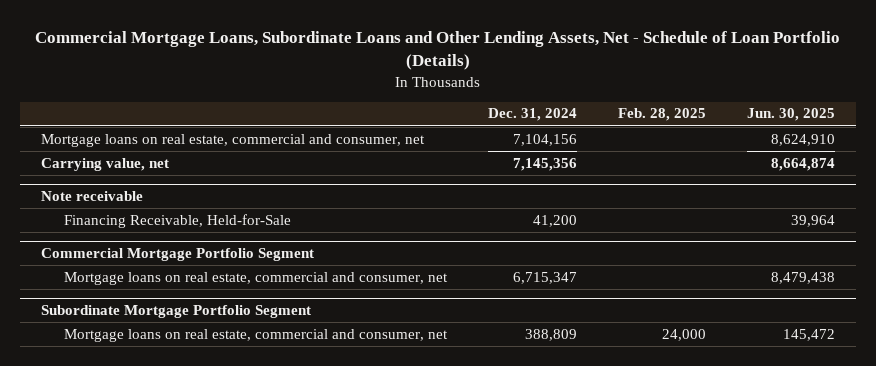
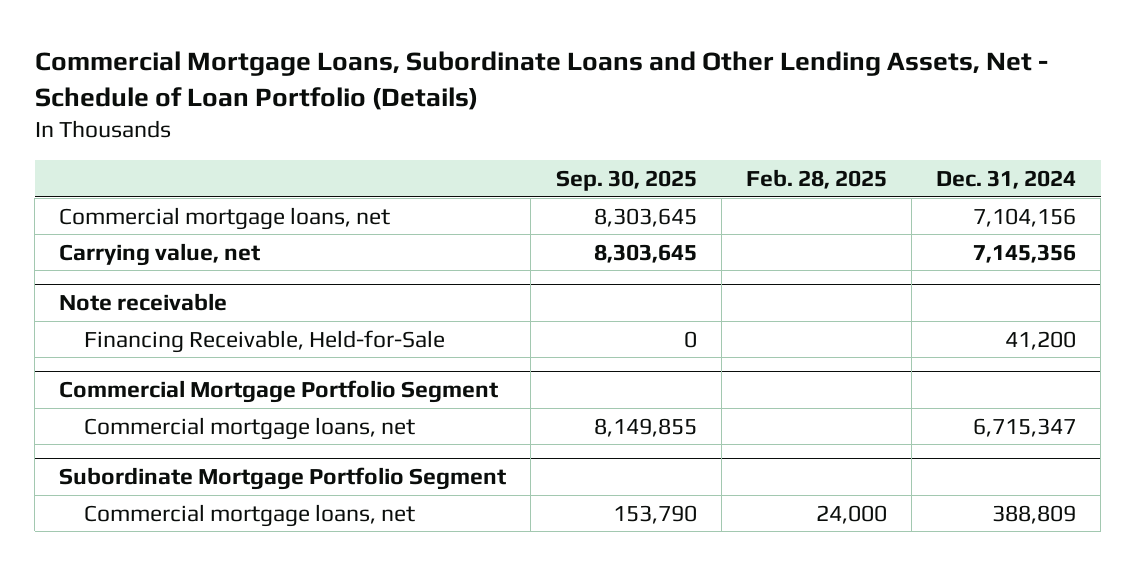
[747,108,836,122] Jun. 30, 2025 -> none
none -> [555,170,697,192] Sep. 30, 2025
[40,133,425,147] Mortgage loans on real estate, commercial and consumer, net -> [59,206,391,230] Commercial mortgage loans, net
[64,271,449,285] Mortgage loans on real estate, commercial and consumer, net -> [84,416,416,440] Commercial mortgage loans, net
[64,328,449,342] Mortgage loans on real estate, commercial and consumer, net -> [84,503,416,527] Commercial mortgage loans, net

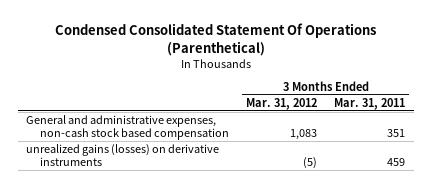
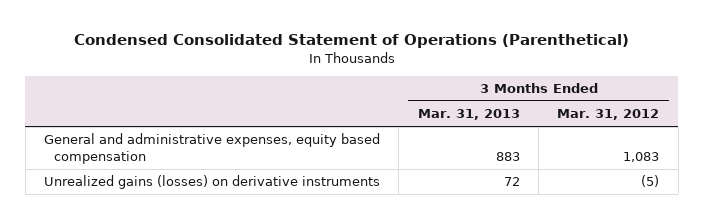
[54,23,376,56] Condensed Consolidated Statement Of Operations (Parenthetical) -> [73,34,629,49] Condensed Consolidated Statement of Operations (Parenthetical)
[334,98,406,111] Mar. 31, 2011 -> none
none -> [417,109,520,121] Mar. 31, 2013
[26,115,230,141] General and administrative expenses, non-cash stock based compensation -> [44,133,381,164] General and administrative expenses, equity based compensation
[26,144,220,167] unrealized gains (losses) on derivative instruments -> [44,175,381,190] Unrealized gains (losses) on derivative instruments

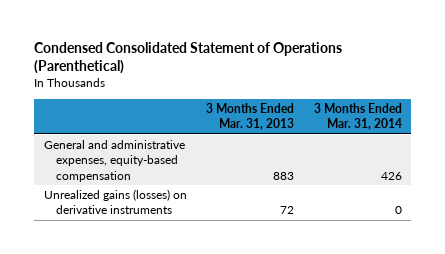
[557,109,660,121] Mar. 31, 2012 -> none
none -> [313,103,402,131] 3 Months Ended Mar. 31, 2014
[44,133,381,164] General and administrative expenses, equity based compensation -> [43,140,185,182] General and administrative expenses, equity-based compensation

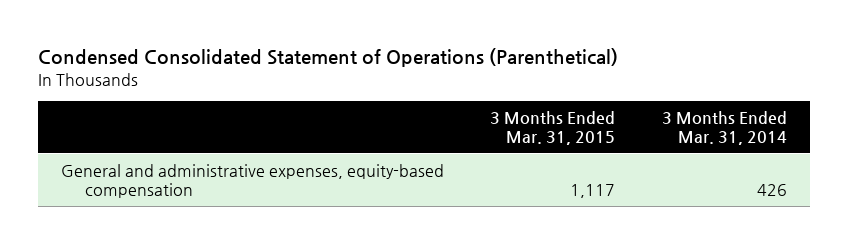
[206,103,295,131] 3 Months Ended Mar. 31, 2013 -> none
none -> [490,110,616,146] 3 Months Ended Mar. 31, 2015
[43,189,187,215] Unrealized gains (losses) on derivative instruments -> none

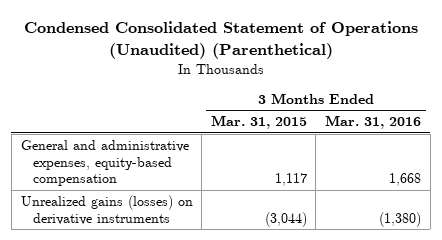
[38,48,619,68] Condensed Consolidated Statement of Operations (Parenthetical) -> [23,21,418,59] Condensed Consolidated Statement of Operations (Unaudited) (Parenthetical)
[661,110,787,146] 3 Months Ended Mar. 31, 2014 -> none
none -> [324,115,421,130] Mar. 31, 2016
none -> [20,195,193,225] Unrealized gains (losses) on derivative instruments

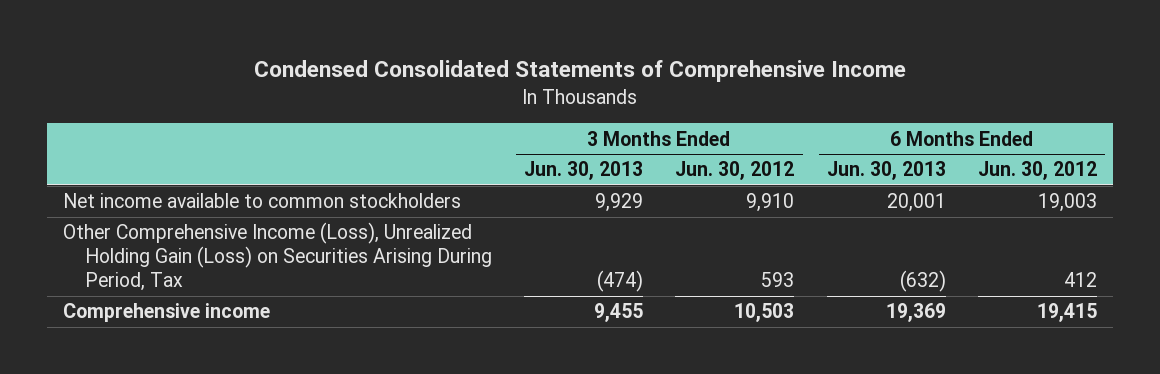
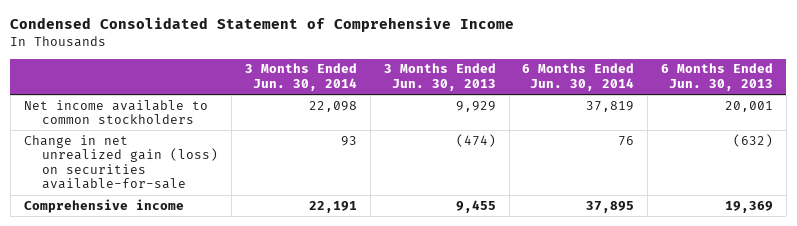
[254,60,907,83] Condensed Consolidated Statements of Comprehensive Income -> [10,17,515,33] Condensed Consolidated Statement of Comprehensive Income
[675,161,795,181] Jun. 30, 2012 -> none
[978,161,1098,181] Jun. 30, 2012 -> none
none -> [245,63,358,91] 3 Months Ended Jun. 30, 2014
none -> [522,63,635,91] 6 Months Ended Jun. 30, 2014
[63,222,492,292] Other Comprehensive Income (Loss), Unrealized Holding Gain (Loss) on Securities Arising During Period, Tax -> [23,134,219,190] Change in net unrealized gain (loss) on securities available-for-sale

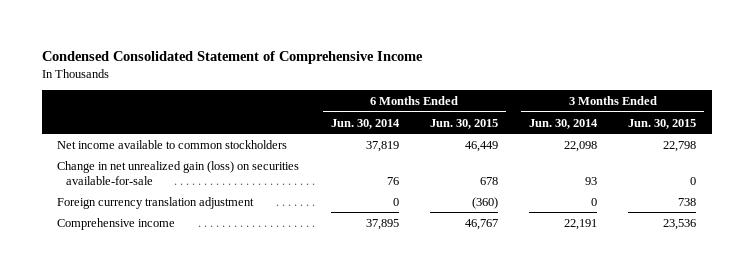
[383,63,496,91] 3 Months Ended Jun. 30, 2013 -> none
[661,63,774,91] 6 Months Ended Jun. 30, 2013 -> none
none -> [429,118,498,129] Jun. 30, 2015
none -> [628,118,697,129] Jun. 30, 2015
none -> [57,196,255,209] Foreign currency translation adjustment

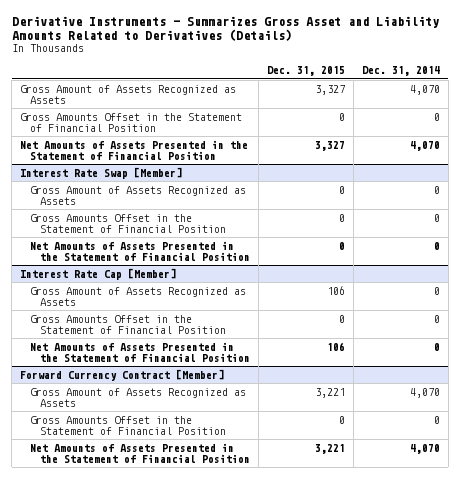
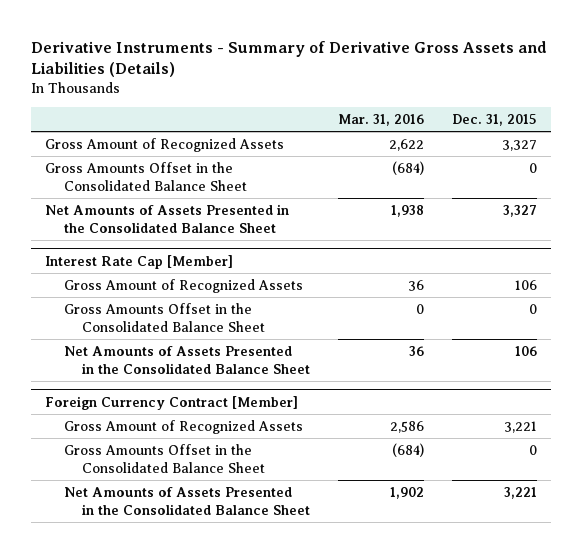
[11,15,439,42] Derivative Instruments - Summarizes Gross Asset and Liability Amounts Related to Derivatives (Details) -> [31,40,548,78] Derivative Instruments - Summary of Derivative Gross Assets and Liabilities (Details)
[361,66,440,77] Dec. 31, 2014 -> none
none -> [337,114,424,127] Mar. 31, 2016
[20,166,183,179] Interest Rate Swap [Member] -> none
[30,185,247,205] Gross Amount of Assets Recognized as Assets -> none
[30,213,227,233] Gross Amounts Offset in the Statement of Financial Position -> none
[30,240,251,261] Net Amounts of Assets Presented in the Statement of Financial Position -> none
[20,84,237,104] Gross Amount of Assets Recognized as Assets -> [45,137,285,152] Gross Amount of Recognized Assets
[20,112,243,132] Gross Amounts Offset in the Statement of Financial Position -> [45,161,247,191] Gross Amounts Offset in the Consolidated Balance Sheet
[20,139,249,160] Net Amounts of Assets Presented in the Statement of Financial Position -> [45,203,290,233] Net Amounts of Assets Presented in the Consolidated Balance Sheet
[30,286,247,306] Gross Amount of Assets Recognized as Assets -> [63,278,303,293] Gross Amount of Recognized Assets
[30,314,227,334] Gross Amounts Offset in the Statement of Financial Position -> [63,302,265,332] Gross Amounts Offset in the Consolidated Balance Sheet
[30,341,251,362] Net Amounts of Assets Presented in the Statement of Financial Position -> [63,345,310,374] Net Amounts of Assets Presented in the Consolidated Balance Sheet
[20,368,225,381] Forward Currency Contract [Member] -> [45,395,299,410] Foreign Currency Contract [Member]
[30,387,247,407] Gross Amount of Assets Recognized as Assets -> [63,419,303,434] Gross Amount of Recognized Assets
[30,415,227,435] Gross Amounts Offset in the Statement of Financial Position -> [63,443,265,473] Gross Amounts Offset in the Consolidated Balance Sheet
[30,442,251,463] Net Amounts of Assets Presented in the Statement of Financial Position -> [63,486,310,515] Net Amounts of Assets Presented in the Consolidated Balance Sheet

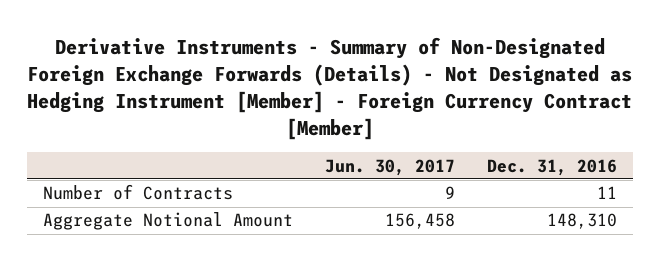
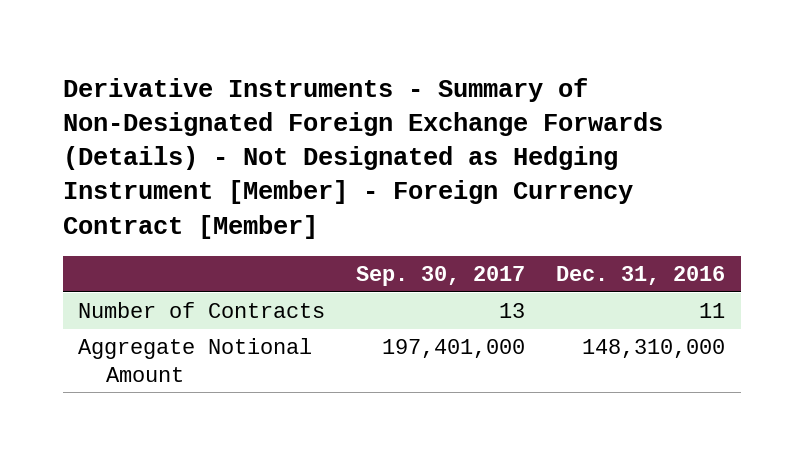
[325,158,456,176] Jun. 30, 2017 -> none
none -> [356,265,526,286] Sep. 30, 2017
[546,213,617,230] 148,310 -> [582,339,726,359] 148,310,000

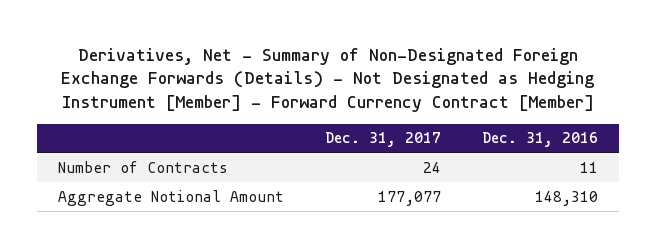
[62,77,663,239] Derivative Instruments - Summary of Non-Designated Foreign Exchange Forwards (Details) - Not Designated as Hedging Instrument [Member] - Foreign Currency Contract [Member] -> [60,47,594,113] Derivatives, Net - Summary of Non-Designated Foreign Exchange Forwards (Details) - Not Designated as Hedging Instrument [Member] - Forward Currency Contract [Member]
[356,265,526,286] Sep. 30, 2017 -> none
none -> [324,132,441,148] Dec. 31, 2017
[582,339,726,359] 148,310,000 -> [535,190,599,206] 148,310

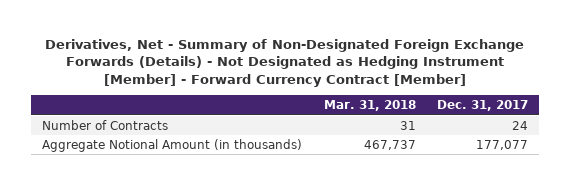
[482,132,599,148] Dec. 31, 2016 -> none
none -> [323,100,416,112] Mar. 31, 2018
[57,189,284,206] Aggregate Notional Amount -> [41,138,302,152] Aggregate Notional Amount (in thousands)

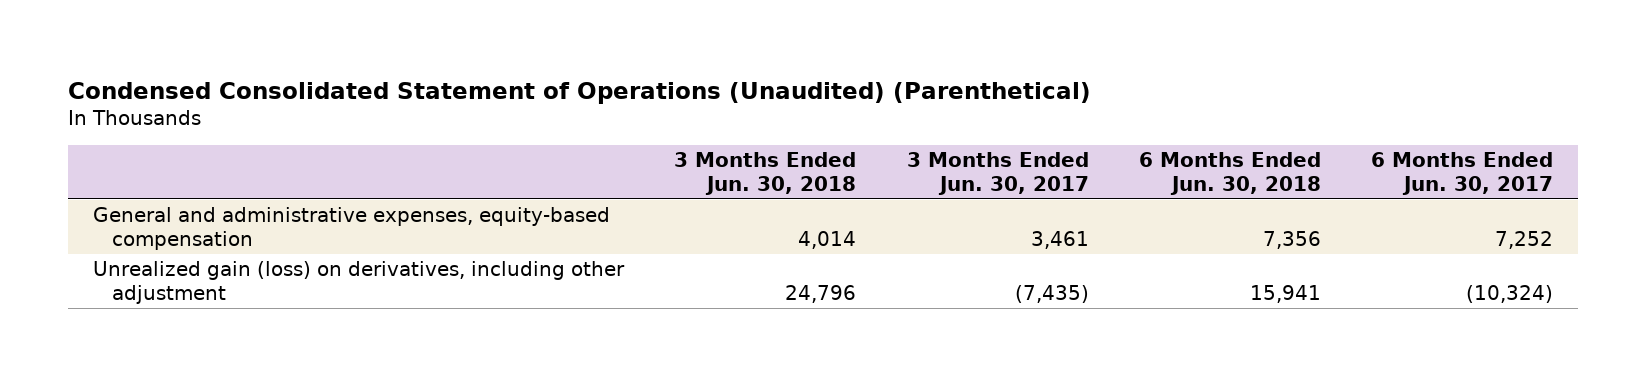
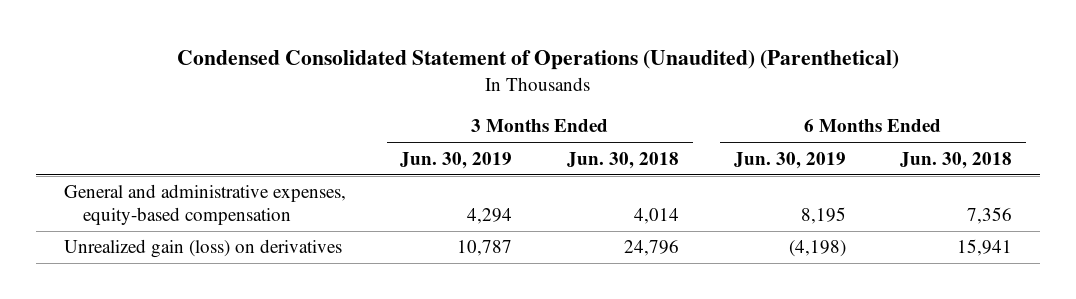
[906,151,1089,196] 3 Months Ended Jun. 30, 2017 -> none
[1370,151,1553,196] 6 Months Ended Jun. 30, 2017 -> none
none -> [400,151,513,169] Jun. 30, 2019
none -> [733,151,846,169] Jun. 30, 2019
[93,261,626,305] Unrealized gain (loss) on derivatives, including other adjustment -> [63,239,342,259] Unrealized gain (loss) on derivatives

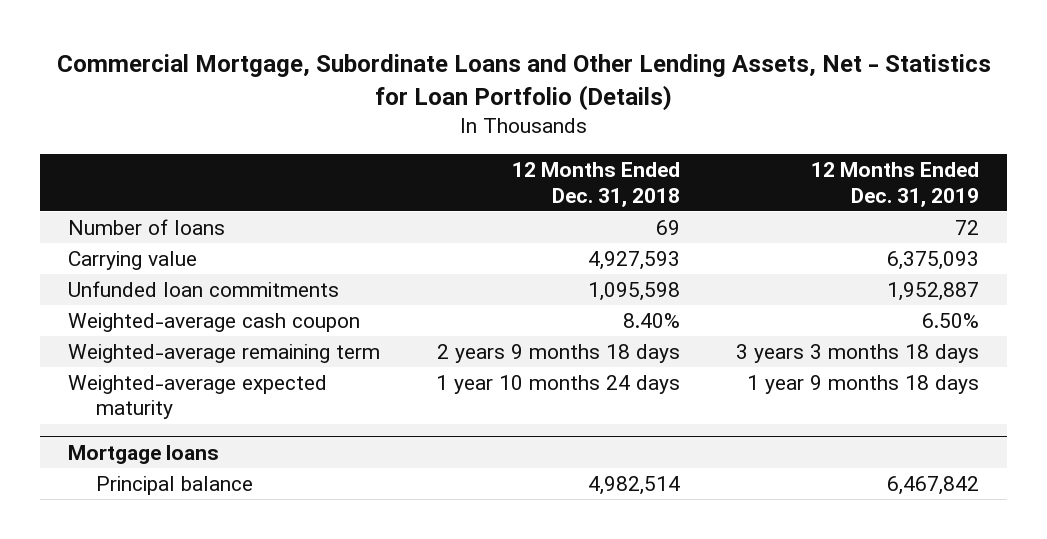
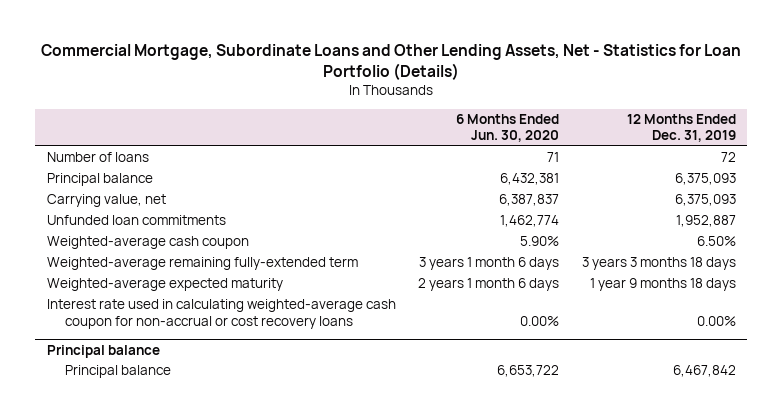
[512,162,681,207] 12 Months Ended Dec. 31, 2018 -> none
none -> [456,114,560,143] 6 Months Ended Jun. 30, 2020
none -> [46,173,153,187] Principal balance
[67,250,197,270] Carrying value -> [46,194,166,208] Carrying value, net
[67,343,380,363] Weighted-average remaining term -> [46,257,358,271] Weighted-average remaining fully-extended term
none -> [46,299,396,329] Interest rate used in calculating weighted-average cash coupon for non-accrual or cost recovery loans
[67,444,219,464] Mortgage loans -> [46,344,160,358] Principal balance

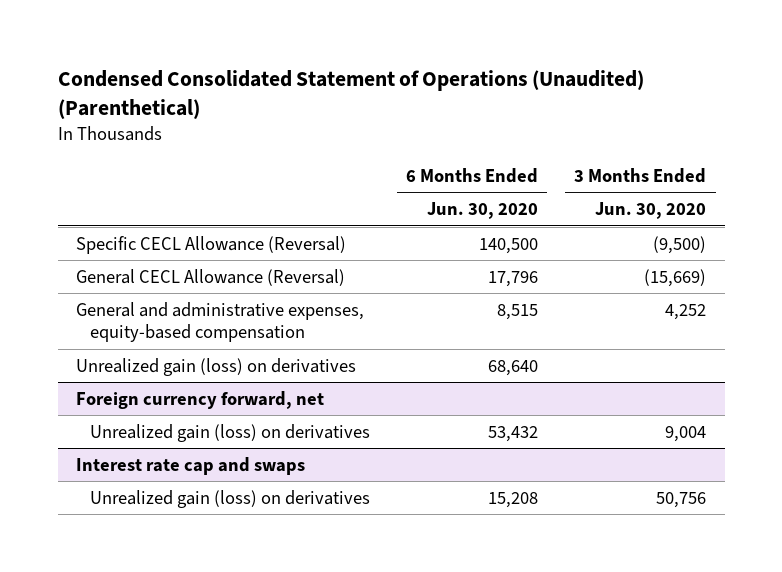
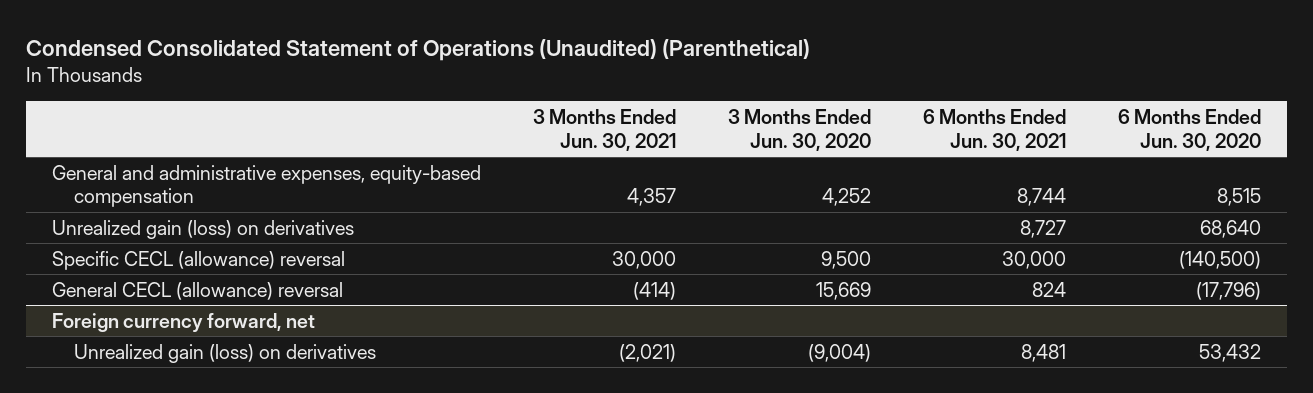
none -> [532,109,676,151] 3 Months Ended Jun. 30, 2021
none -> [922,109,1066,151] 6 Months Ended Jun. 30, 2021
[75,235,346,254] Specific CECL Allowance (Reversal) -> none
[75,268,345,286] General CECL Allowance (Reversal) -> none
none -> [51,250,345,270] Specific CECL (allowance) reversal
none -> [51,281,343,300] General CECL (allowance) reversal
[75,456,305,475] Interest rate cap and swaps -> none
[90,489,371,508] Unrealized gain (loss) on derivatives -> none
[665,425,707,442] 9,004 -> [807,343,871,362] (9,004)

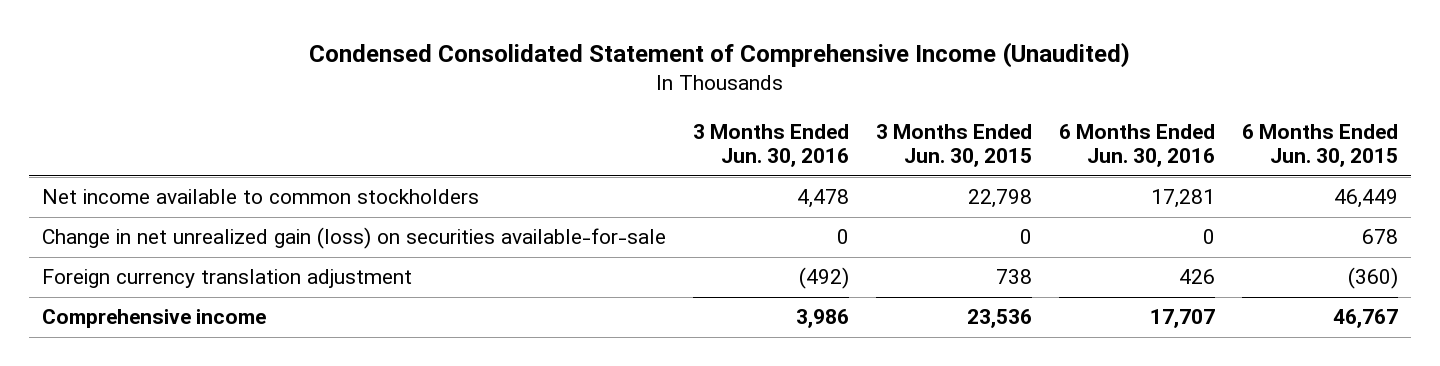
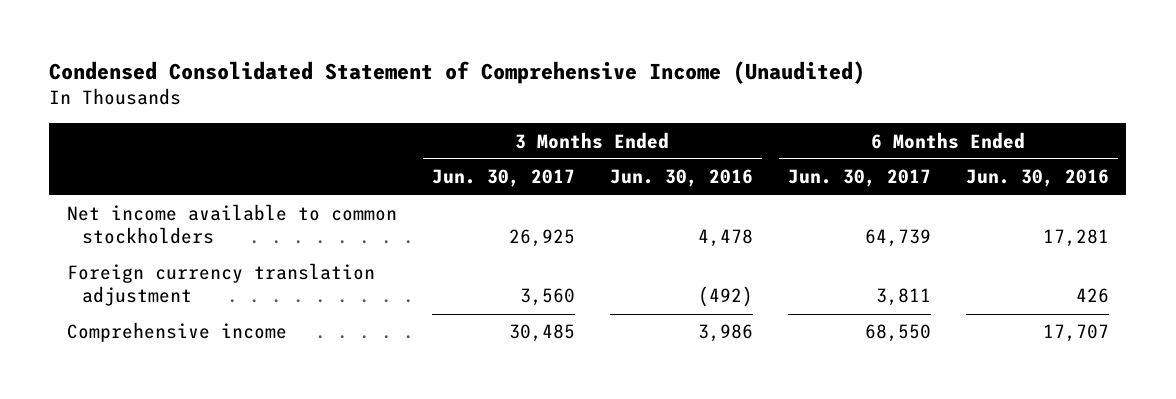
[876,123,1033,168] 3 Months Ended Jun. 30, 2015 -> none
[1241,123,1398,168] 6 Months Ended Jun. 30, 2015 -> none
none -> [431,169,575,188] Jun. 30, 2017
none -> [787,169,931,188] Jun. 30, 2017
[42,227,667,250] Change in net unrealized gain (loss) on securities available-for-sale -> none

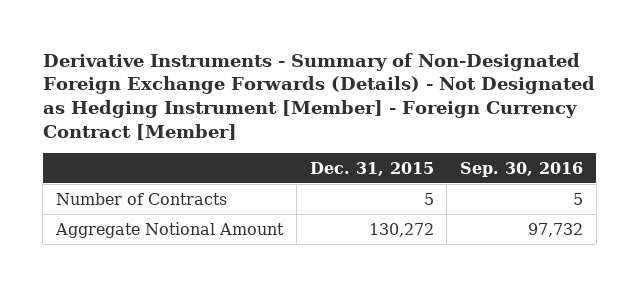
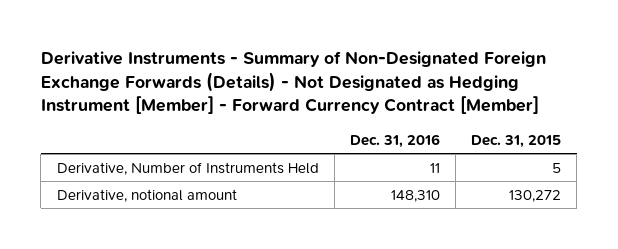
[42,52,595,140] Derivative Instruments - Summary of Non-Designated Foreign Exchange Forwards (Details) - Not Designated as Hedging Instrument [Member] - Foreign Currency Contract [Member] -> [40,51,546,114] Derivative Instruments - Summary of Non-Designated Foreign Exchange Forwards (Details) - Not Designated as Hedging Instrument [Member] - Forward Currency Contract [Member]
[459,161,583,177] Sep. 30, 2016 -> none
none -> [349,133,440,148] Dec. 31, 2016
[56,192,228,205] Number of Contracts -> [56,161,319,175] Derivative, Number of Instruments Held
[55,221,285,238] Aggregate Notional Amount -> [56,188,237,202] Derivative, notional amount

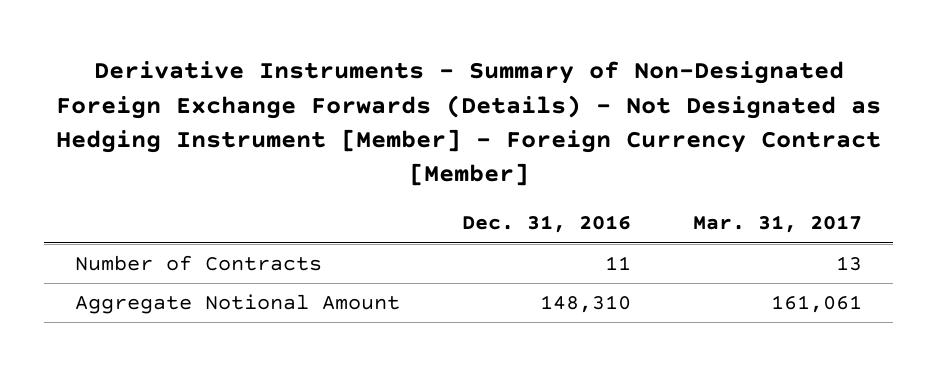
[40,51,546,114] Derivative Instruments - Summary of Non-Designated Foreign Exchange Forwards (Details) - Not Designated as Hedging Instrument [Member] - Forward Currency Contract [Member] -> [55,61,881,187] Derivative Instruments - Summary of Non-Designated Foreign Exchange Forwards (Details) - Not Designated as Hedging Instrument [Member] - Foreign Currency Contract [Member]
[471,134,562,148] Dec. 31, 2015 -> none
none -> [692,215,862,234] Mar. 31, 2017
[56,161,319,175] Derivative, Number of Instruments Held -> [75,255,323,272] Number of Contracts
[56,188,237,202] Derivative, notional amount -> [75,294,401,315] Aggregate Notional Amount

